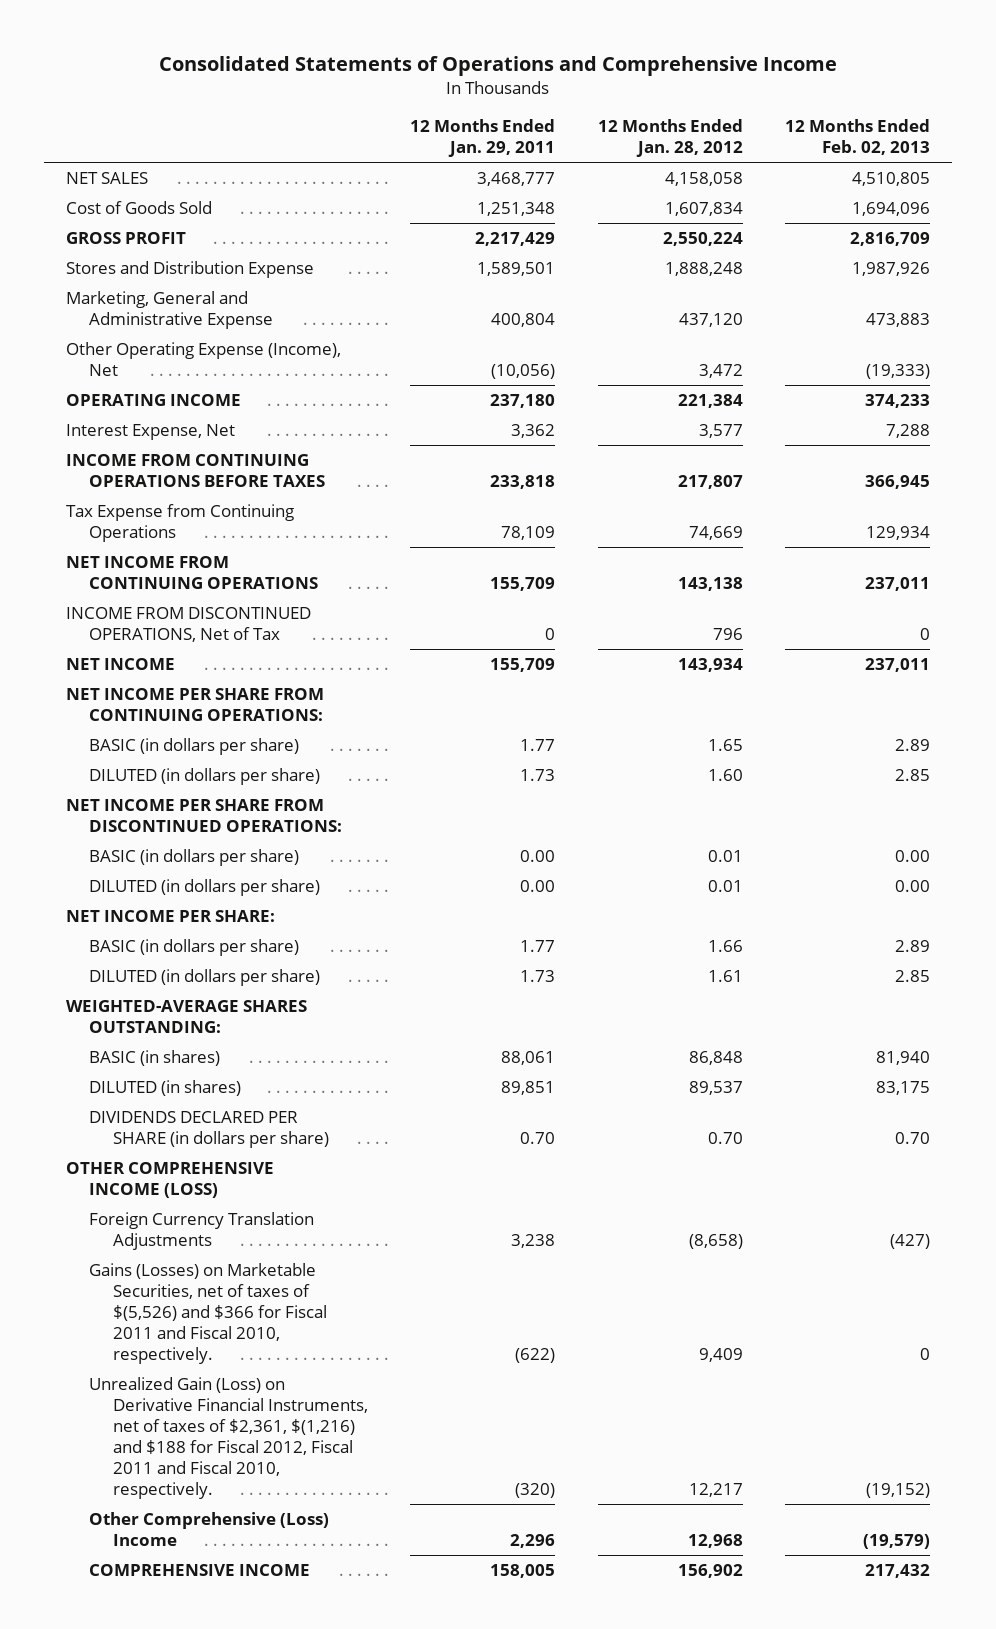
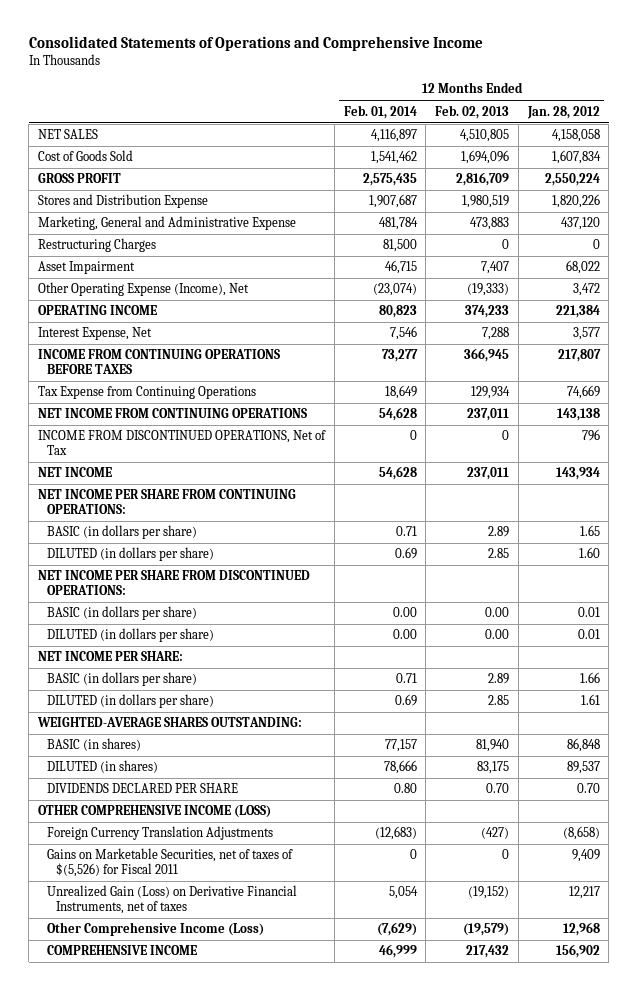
[410,119,556,157] 12 Months Ended Jan. 29, 2011 -> none
none -> [343,104,417,119] Feb. 01, 2014
[664,262,743,277] 1,888,248 -> [551,194,600,209] 1,820,226
[852,262,931,277] 1,987,926 -> [462,195,510,209] 1,980,519
none -> [38,238,157,253] Restructuring Charges
none -> [38,261,136,275] Asset Impairment
[89,1111,329,1149] DIVIDENDS DECLARED PER SHARE (in dollars per share) -> [47,783,239,794] DIVIDENDS DECLARED PER SHARE
[89,1263,327,1364] Gains (Losses) on Marketable Securities, net of taxes of $(5,526) and $366 for Fiscal 2011 and Fiscal 2010, respectively. -> [47,848,294,878] Gains on Marketable Securities, net of taxes of $(5,526) for Fiscal 2011
[89,1377,368,1499] Unrealized Gain (Loss) on Derivative Financial Instruments, net of taxes of $2,361, $(1,216) and $188 for Fiscal 2012, Fiscal 2011 and Fiscal 2010, respectively. -> [47,885,298,915] Unrealized Gain (Loss) on Derivative Financial Instruments, net of taxes
[89,1512,330,1547] Other Comprehensive (Loss) Income -> [47,922,265,937] Other Comprehensive Income (Loss)

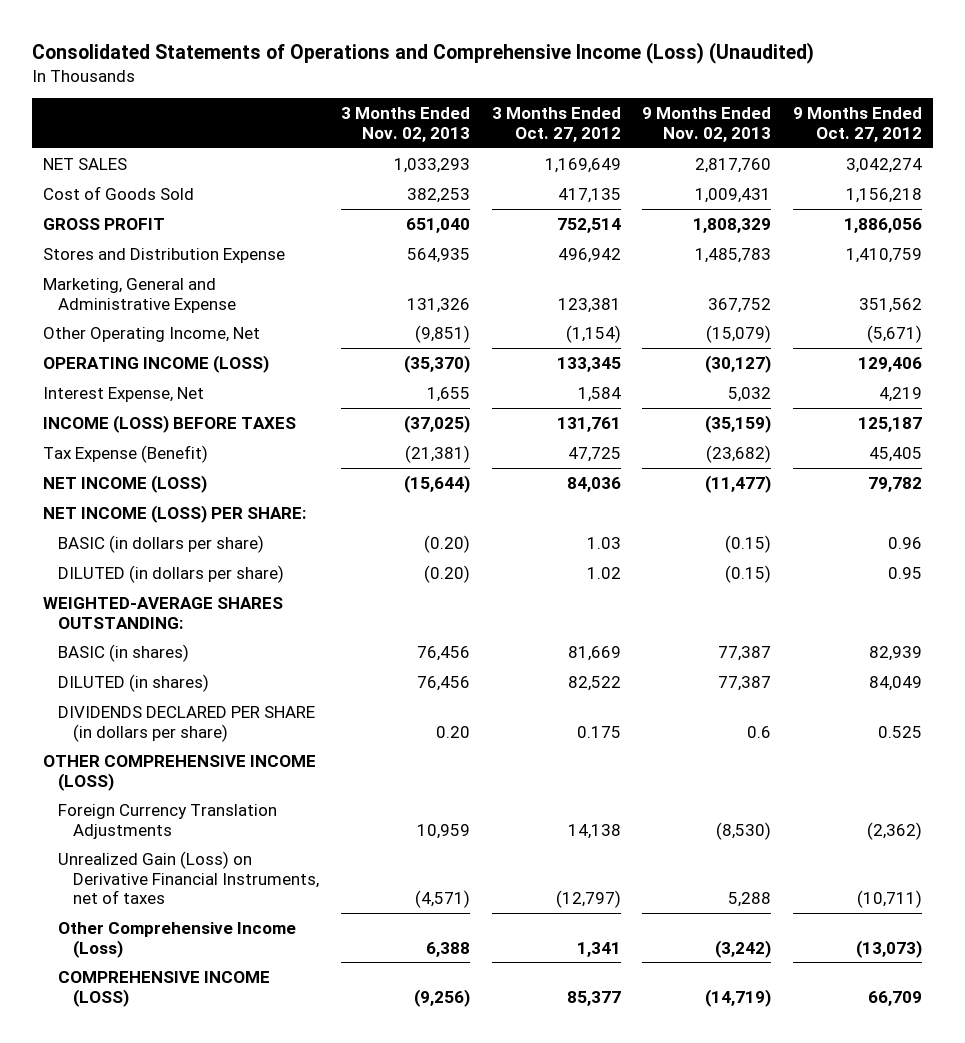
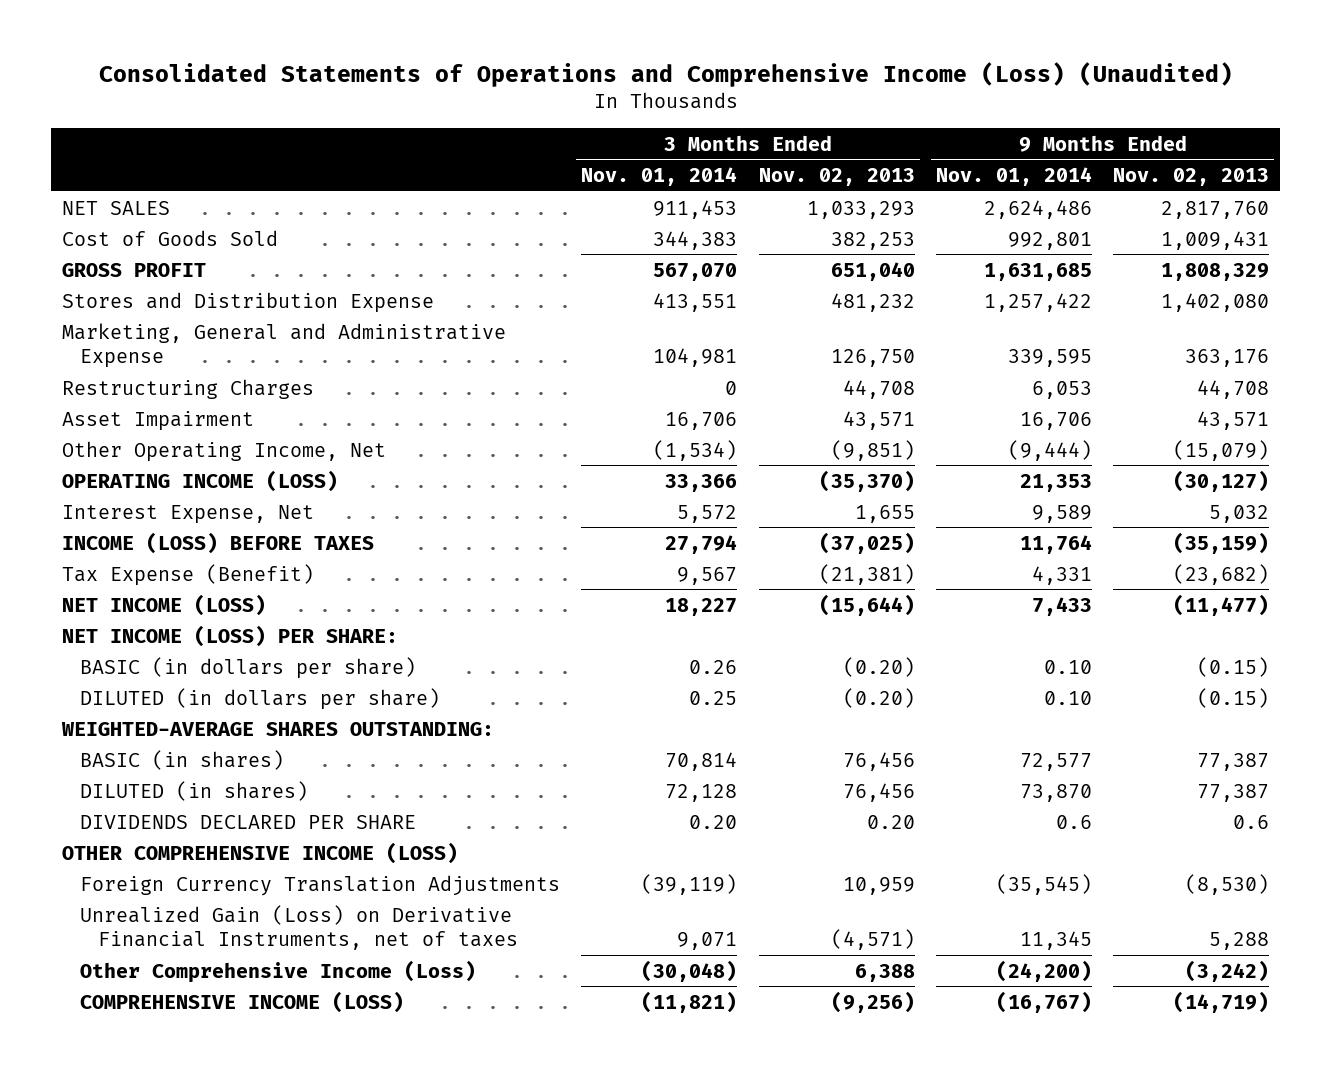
[491,107,621,143] 3 Months Ended Oct. 27, 2012 -> none
[793,107,923,143] 9 Months Ended Oct. 27, 2012 -> none
none -> [581,166,738,186] Nov. 01, 2014
none -> [935,166,1092,186] Nov. 01, 2014
[406,247,470,263] 564,935 -> [830,292,915,312] 481,232
[695,247,772,263] 1,485,783 -> [1161,292,1270,312] 1,402,080
[406,297,470,313] 131,326 -> [830,348,915,367] 126,750
[708,297,772,313] 367,752 -> [1185,348,1270,367] 363,176
none -> [61,378,314,399] Restructuring Charges
none -> [61,410,254,431] Asset Impairment
[58,705,316,742] DIVIDENDS DECLARED PER SHARE (in dollars per share) -> [79,814,416,829] DIVIDENDS DECLARED PER SHARE

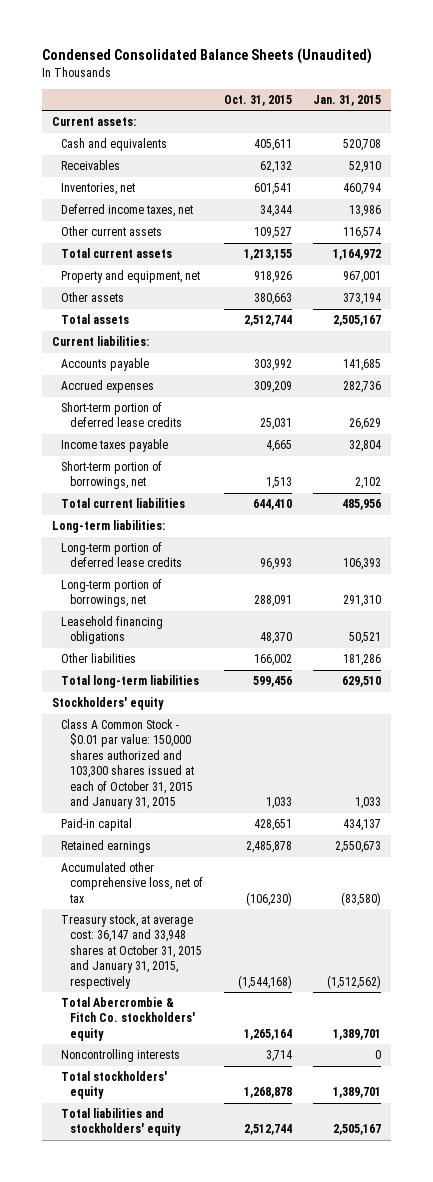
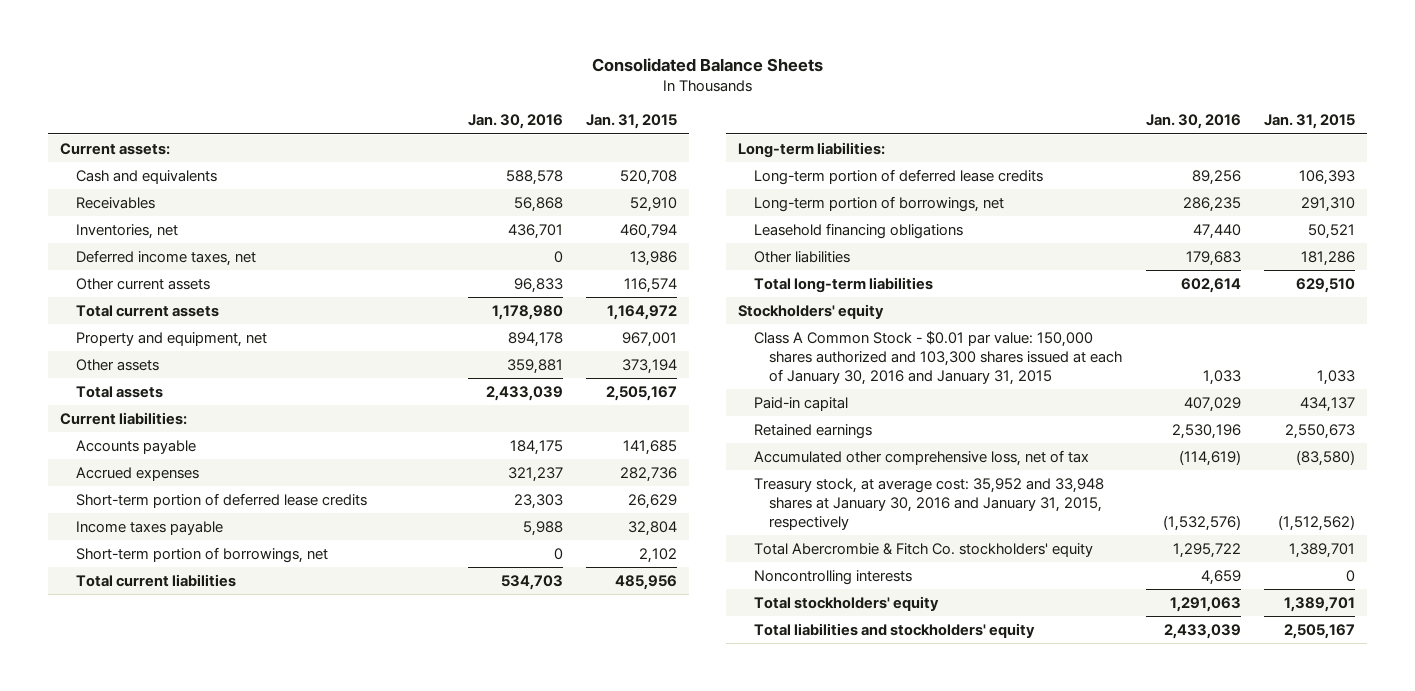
[41,48,372,65] Condensed Consolidated Balance Sheets (Unaudited) -> [591,58,823,73] Consolidated Balance Sheets
[223,94,292,106] Oct. 31, 2015 -> none
none -> [467,114,563,130] Jan. 30, 2016
[61,719,195,809] Class A Common Stock - $0.01 par value: 150,000 shares authorized and 103,300 shares issued at each of October 31, 2015 and January 31, 2015 -> [753,330,1123,385] Class A Common Stock - $0.01 par value: 150,000 shares authorized and 103,300 shares issued at each of January 30, 2016 and January 31, 2015
[61,914,203,989] Treasury stock, at average cost: 36,147 and 33,948 shares at October 31, 2015 and January 31, 2015, respectively -> [753,477,1104,530] Treasury stock, at average cost: 35,952 and 33,948 shares at January 30, 2016 and January 31, 2015, respectively

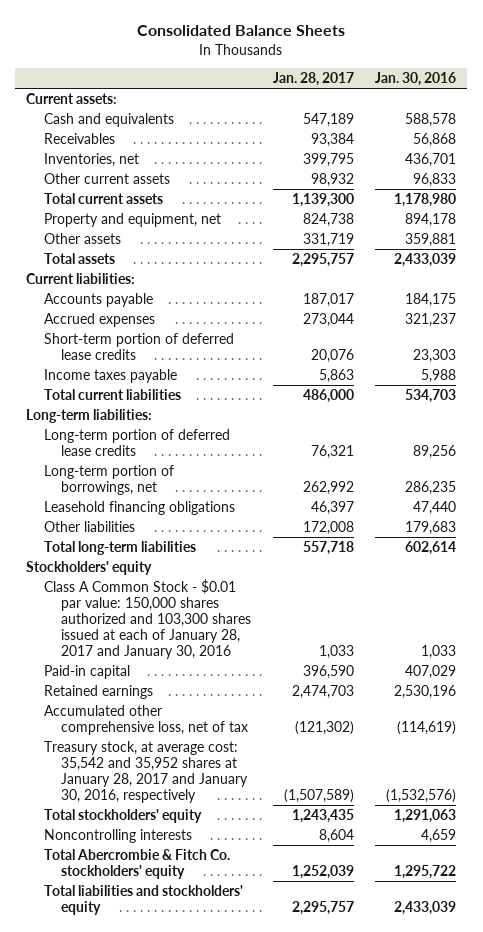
[586,114,678,130] Jan. 31, 2015 -> none
none -> [272,72,354,87] Jan. 28, 2017
[75,249,256,266] Deferred income taxes, net -> none
[75,546,328,563] Short-term portion of borrowings, net -> none
[753,330,1123,385] Class A Common Stock - $0.01 par value: 150,000 shares authorized and 103,300 shares issued at each of January 30, 2016 and January 31, 2015 -> [43,579,251,660] Class A Common Stock - $0.01 par value: 150,000 shares authorized and 103,300 shares issued at each of January 28, 2017 and January 30, 2016
[753,477,1104,530] Treasury stock, at average cost: 35,952 and 33,948 shares at January 30, 2016 and January 31, 2015, respectively -> [43,741,248,804] Treasury stock, at average cost: 35,542 and 35,952 shares at January 28, 2017 and January 30, 2016, respectively
[753,569,912,585] Noncontrolling interests -> [43,829,192,844] Noncontrolling interests
[753,542,1093,557] Total Abercrombie & Fitch Co. stockholders' equity -> [43,849,230,880] Total Abercrombie & Fitch Co. stockholders' equity

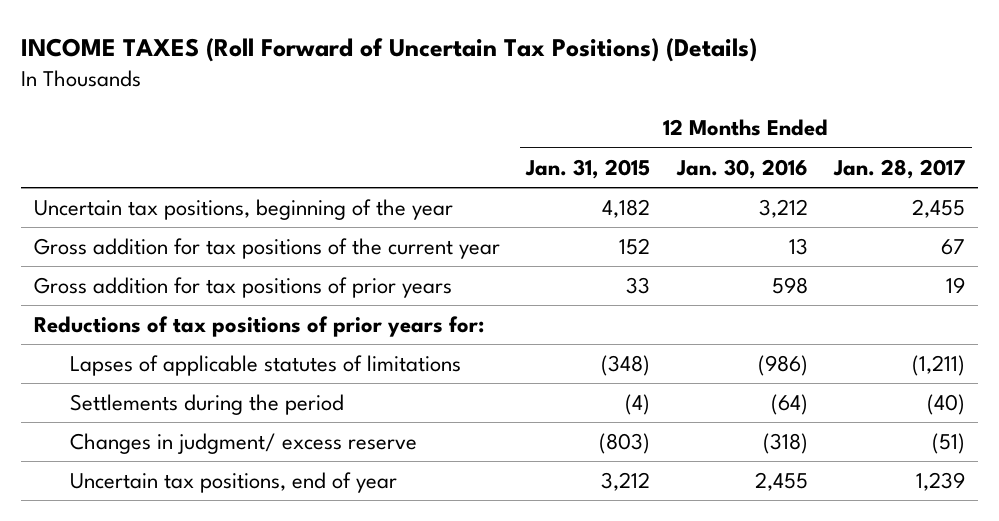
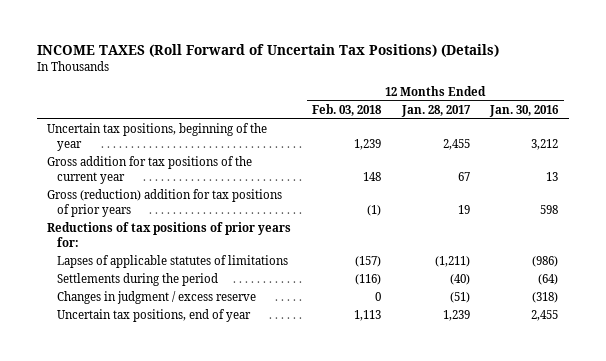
[525,158,651,179] Jan. 31, 2015 -> none
none -> [312,103,383,116] Feb. 03, 2018
[34,277,453,299] Gross addition for tax positions of prior years -> [47,189,283,218] Gross (reduction) addition for tax positions of prior years
[69,433,417,455] Changes in judgment/ excess reserve -> [56,291,256,305] Changes in judgment / excess reserve

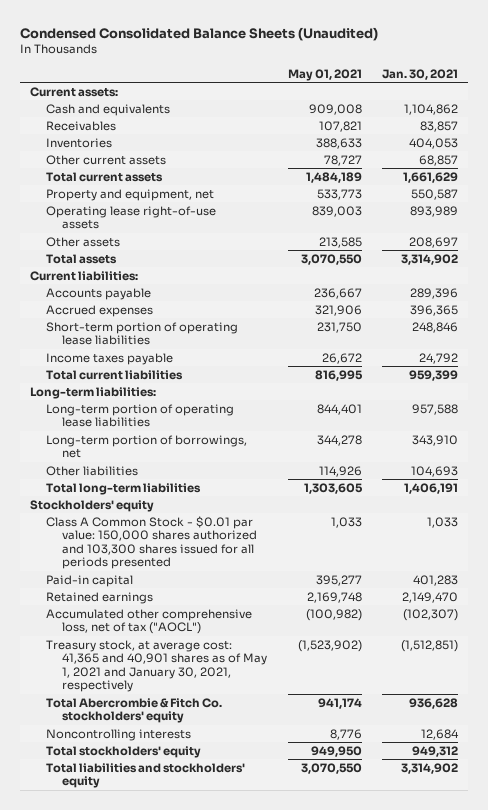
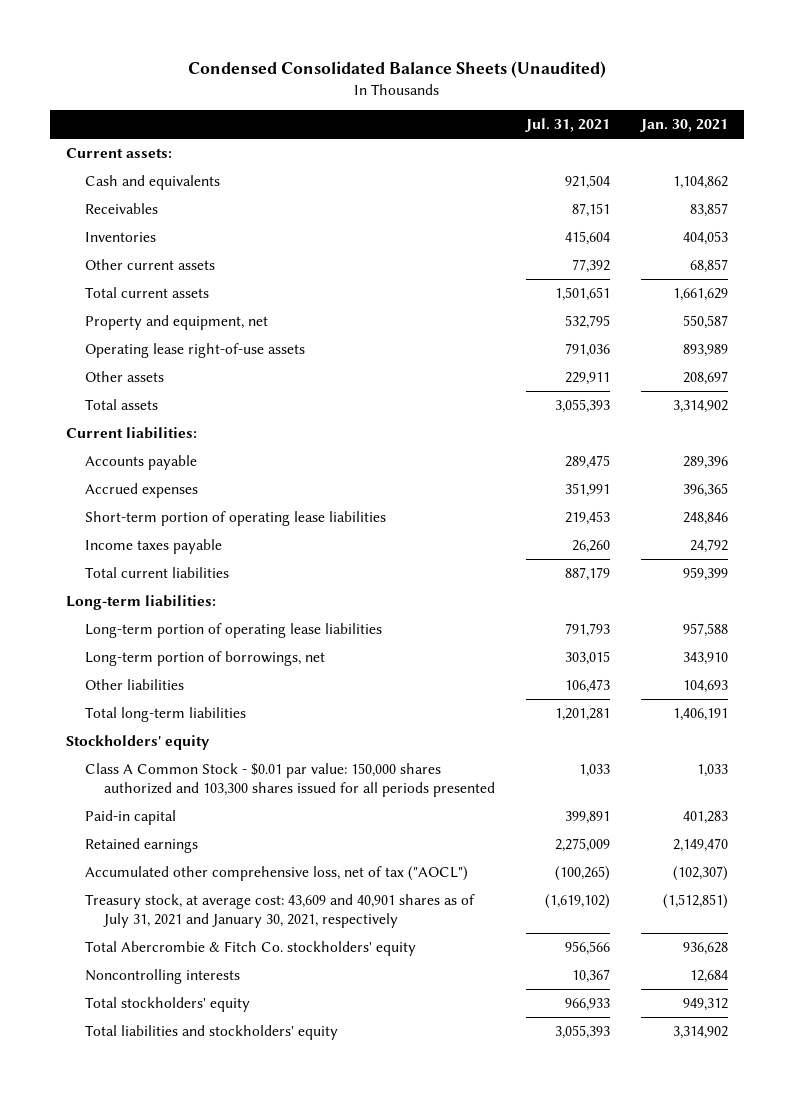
[287,68,362,81] May 01, 2021 -> none
none -> [525,118,611,133] Jul. 31, 2021
[46,639,268,693] Treasury stock, at average cost: 41,365 and 40,901 shares as of May 1, 2021 and January 30, 2021, respectively -> [84,894,475,928] Treasury stock, at average cost: 43,609 and 40,901 shares as of July 31, 2021 and January 30, 2021, respectively

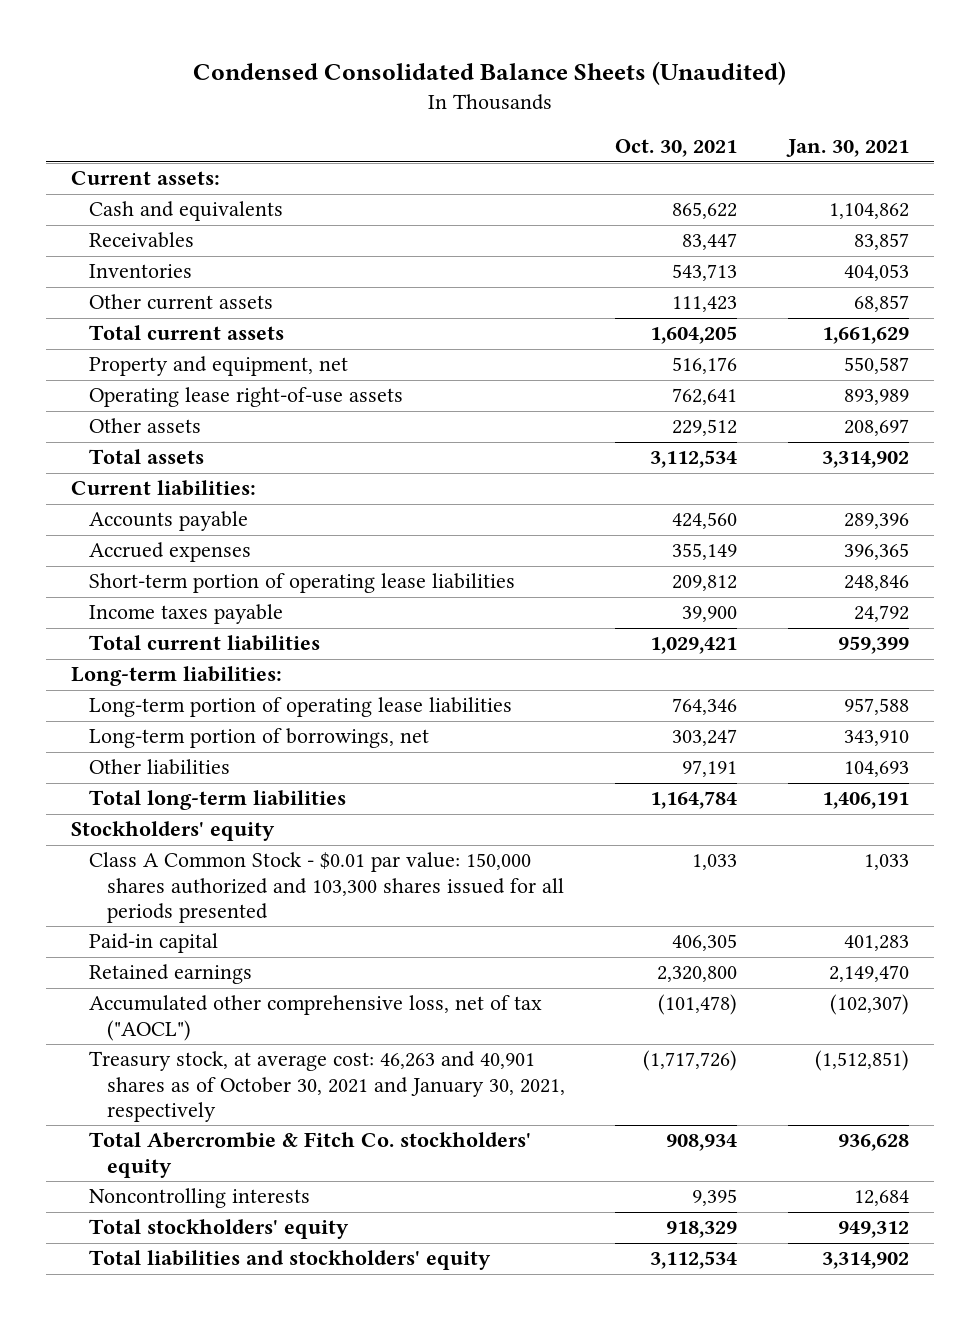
[525,118,611,133] Jul. 31, 2021 -> none
none -> [615,139,738,158] Oct. 30, 2021
[84,894,475,928] Treasury stock, at average cost: 43,609 and 40,901 shares as of July 31, 2021 and January 30, 2021, respectively -> [88,1051,565,1122] Treasury stock, at average cost: 46,263 and 40,901 shares as of October 30, 2021 and January 30, 2021, respectively

